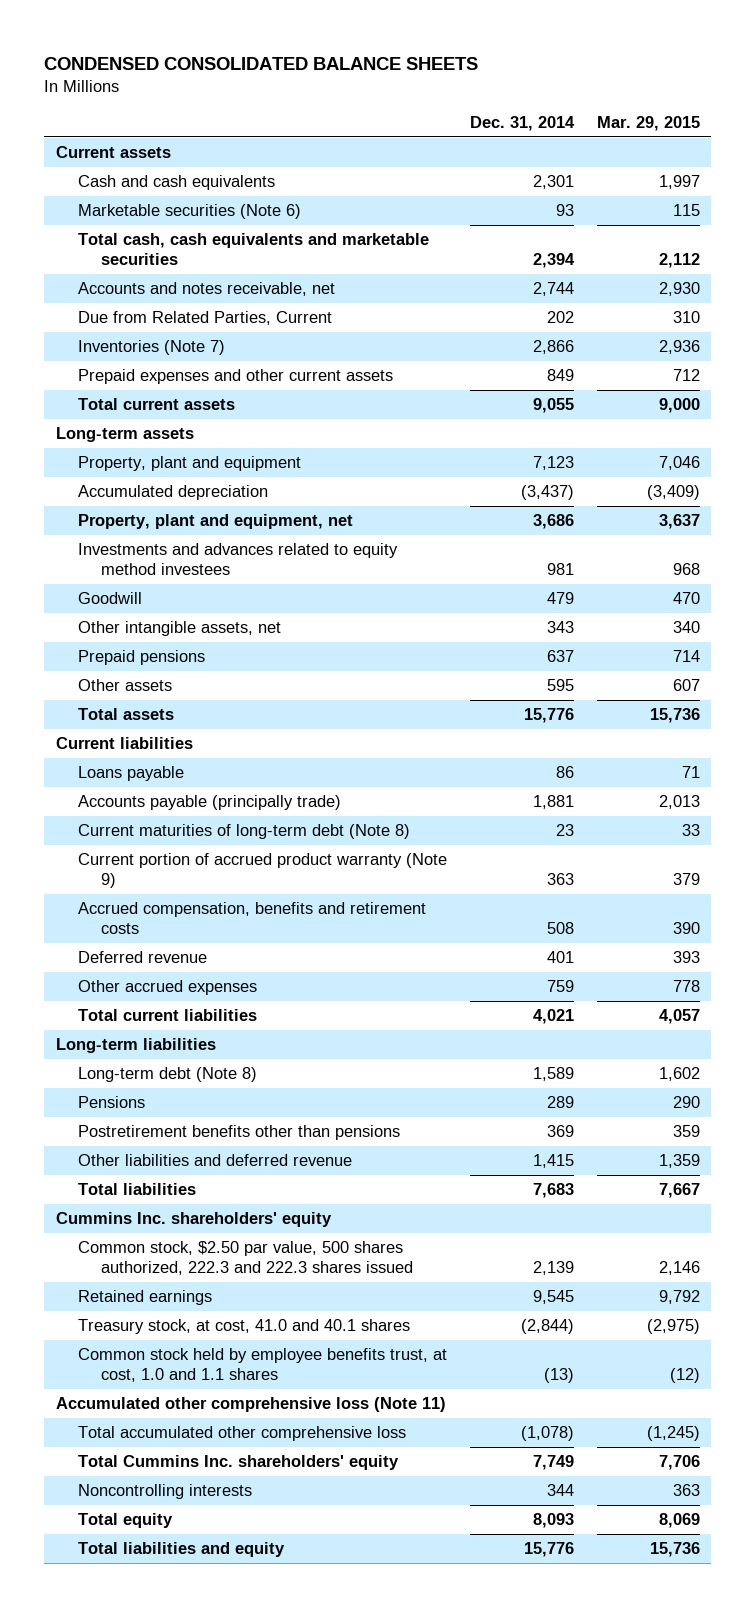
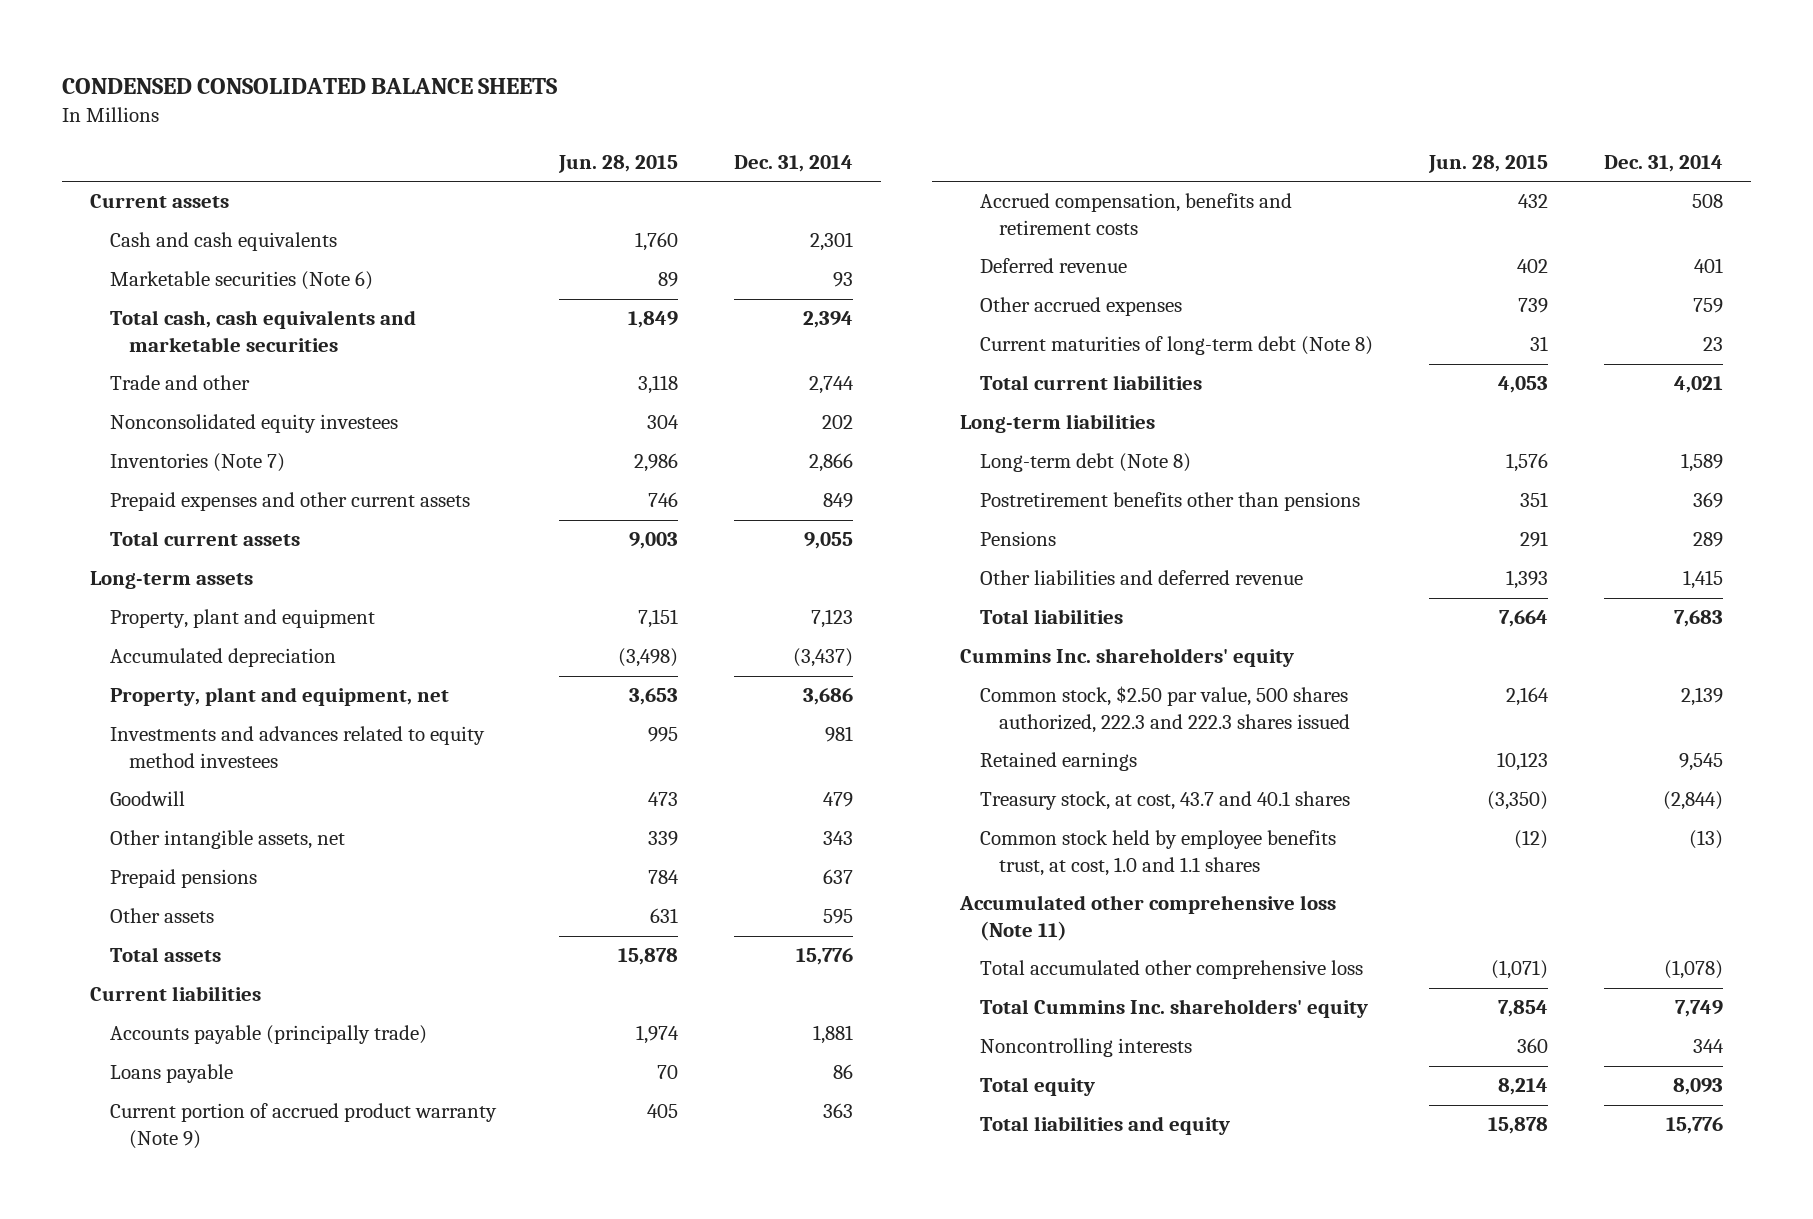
[596,115,700,131] Mar. 29, 2015 -> none
none -> [557,155,678,174] Jun. 28, 2015
[78,282,336,297] Accounts and notes receivable, net -> [109,375,250,391] Trade and other
[78,311,333,326] Due from Related Parties, Current -> [109,414,398,434] Nonconsolidated equity investees
[78,766,185,782] Loans payable -> [109,1064,233,1084] Loans payable
[78,824,411,840] Current maturities of long-term debt (Note 8) -> [979,336,1373,356] Current maturities of long-term debt (Note 8)
[78,1096,146,1109] Pensions -> [979,531,1056,547] Pensions
[78,1319,411,1335] Treasury stock, at cost, 41.0 and 40.1 shares -> [979,791,1350,811] Treasury stock, at cost, 43.7 and 40.1 shares

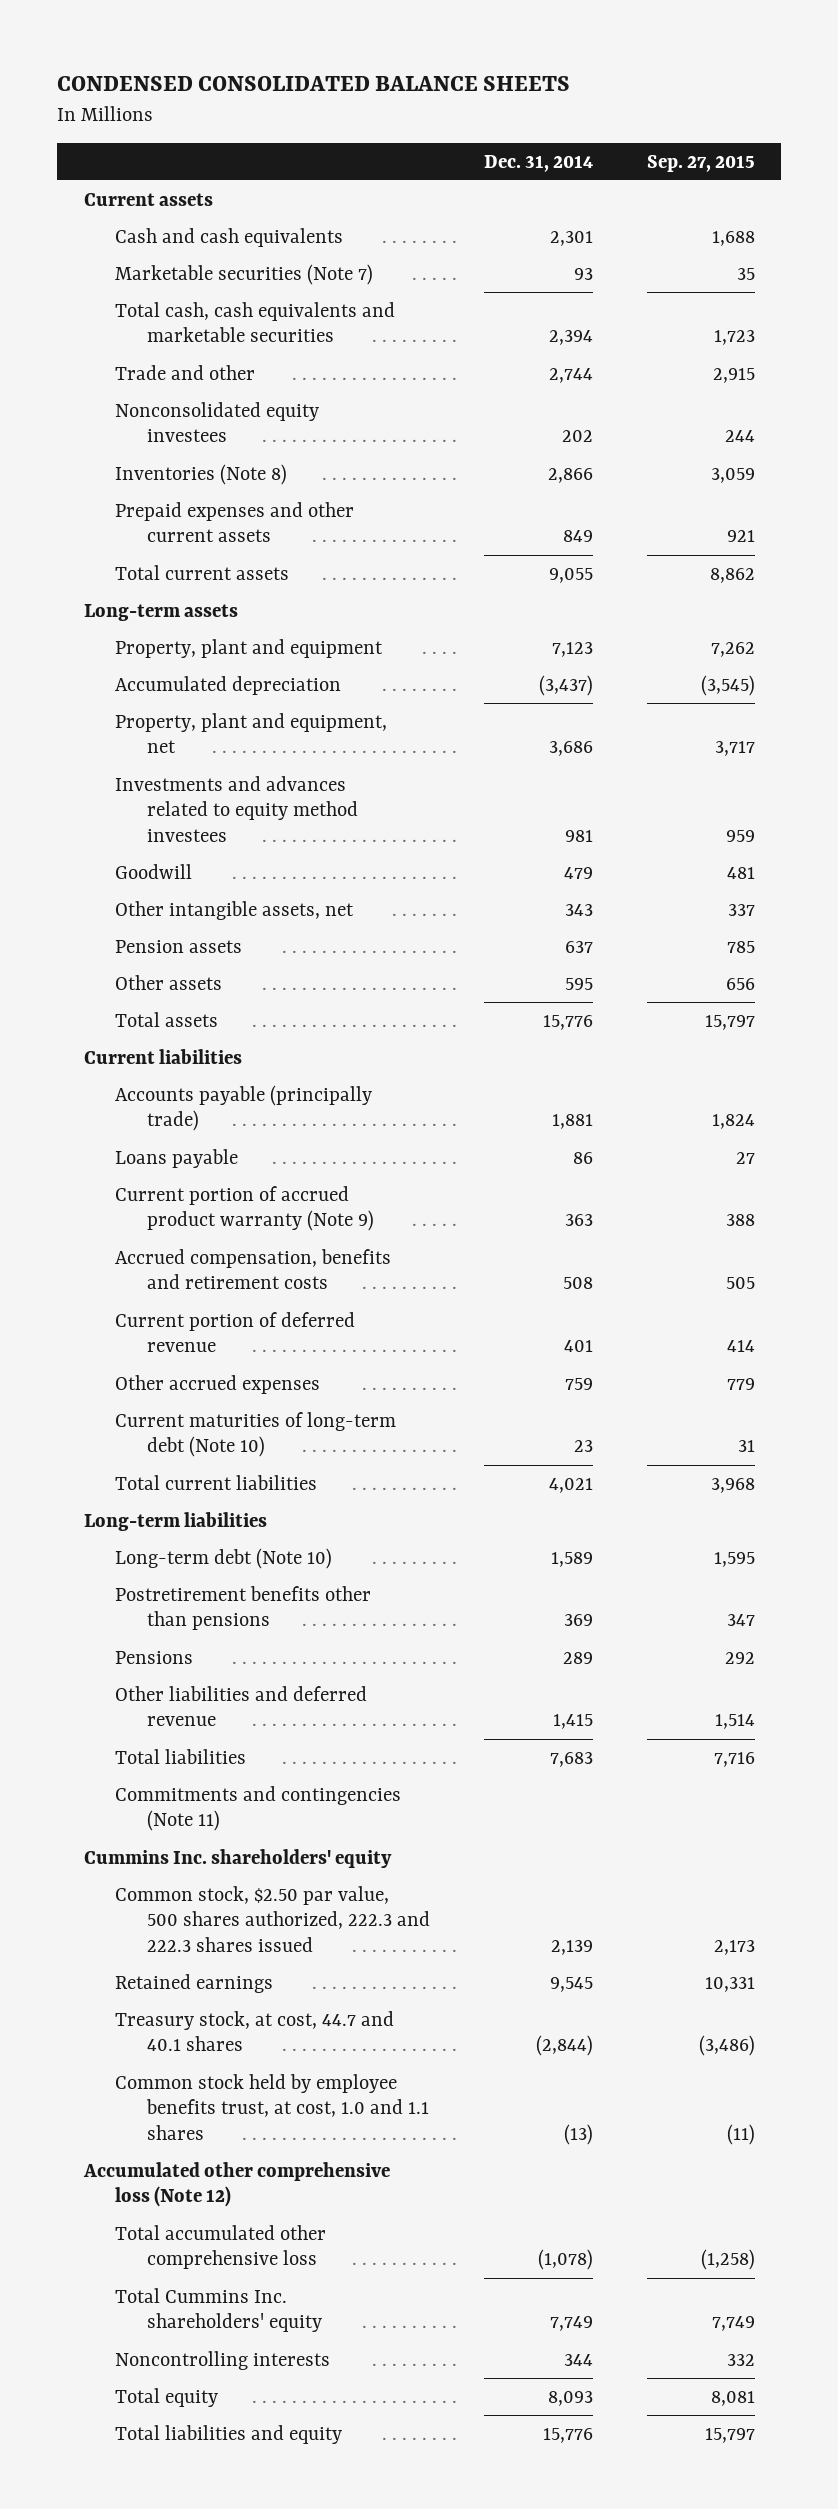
[557,155,678,174] Jun. 28, 2015 -> none
none -> [646,154,755,172] Sep. 27, 2015
[109,271,373,291] Marketable securities (Note 6) -> [115,263,374,285] Marketable securities (Note 7)
[109,453,285,473] Inventories (Note 7) -> [115,463,288,485] Inventories (Note 8)
[109,869,257,889] Prepaid pensions -> [115,939,243,953] Pension assets
[979,258,1127,274] Deferred revenue -> [115,1311,356,1353] Current portion of deferred revenue
[979,336,1373,356] Current maturities of long-term debt (Note 8) -> [115,1411,397,1458] Current maturities of long-term debt (Note 10)
[979,453,1191,473] Long-term debt (Note 8) -> [115,1547,333,1569] Long-term debt (Note 10)
none -> [115,1785,402,1832] Commitments and contingencies (Note 11)
[979,791,1350,811] Treasury stock, at cost, 43.7 and 40.1 shares -> [115,2010,395,2052] Treasury stock, at cost, 44.7 and 40.1 shares
[959,895,1337,941] Accumulated other comprehensive loss (Note 11) -> [82,2161,390,2208] Accumulated other comprehensive loss (Note 12)

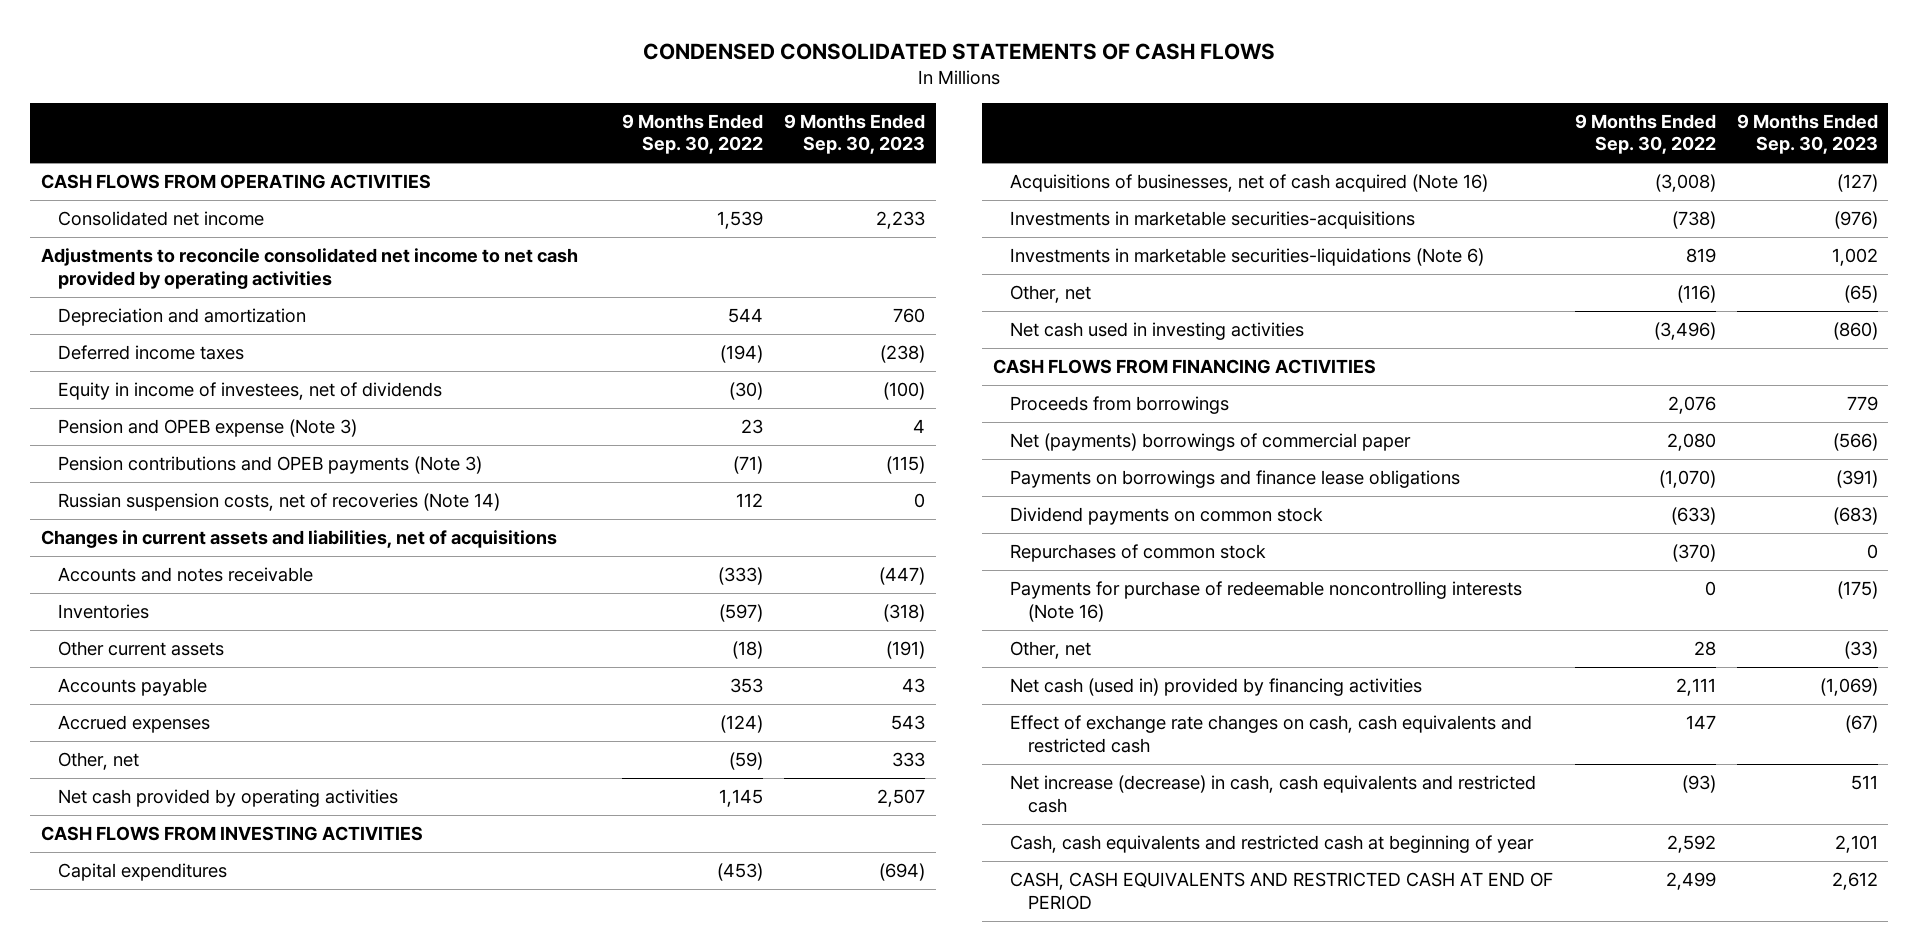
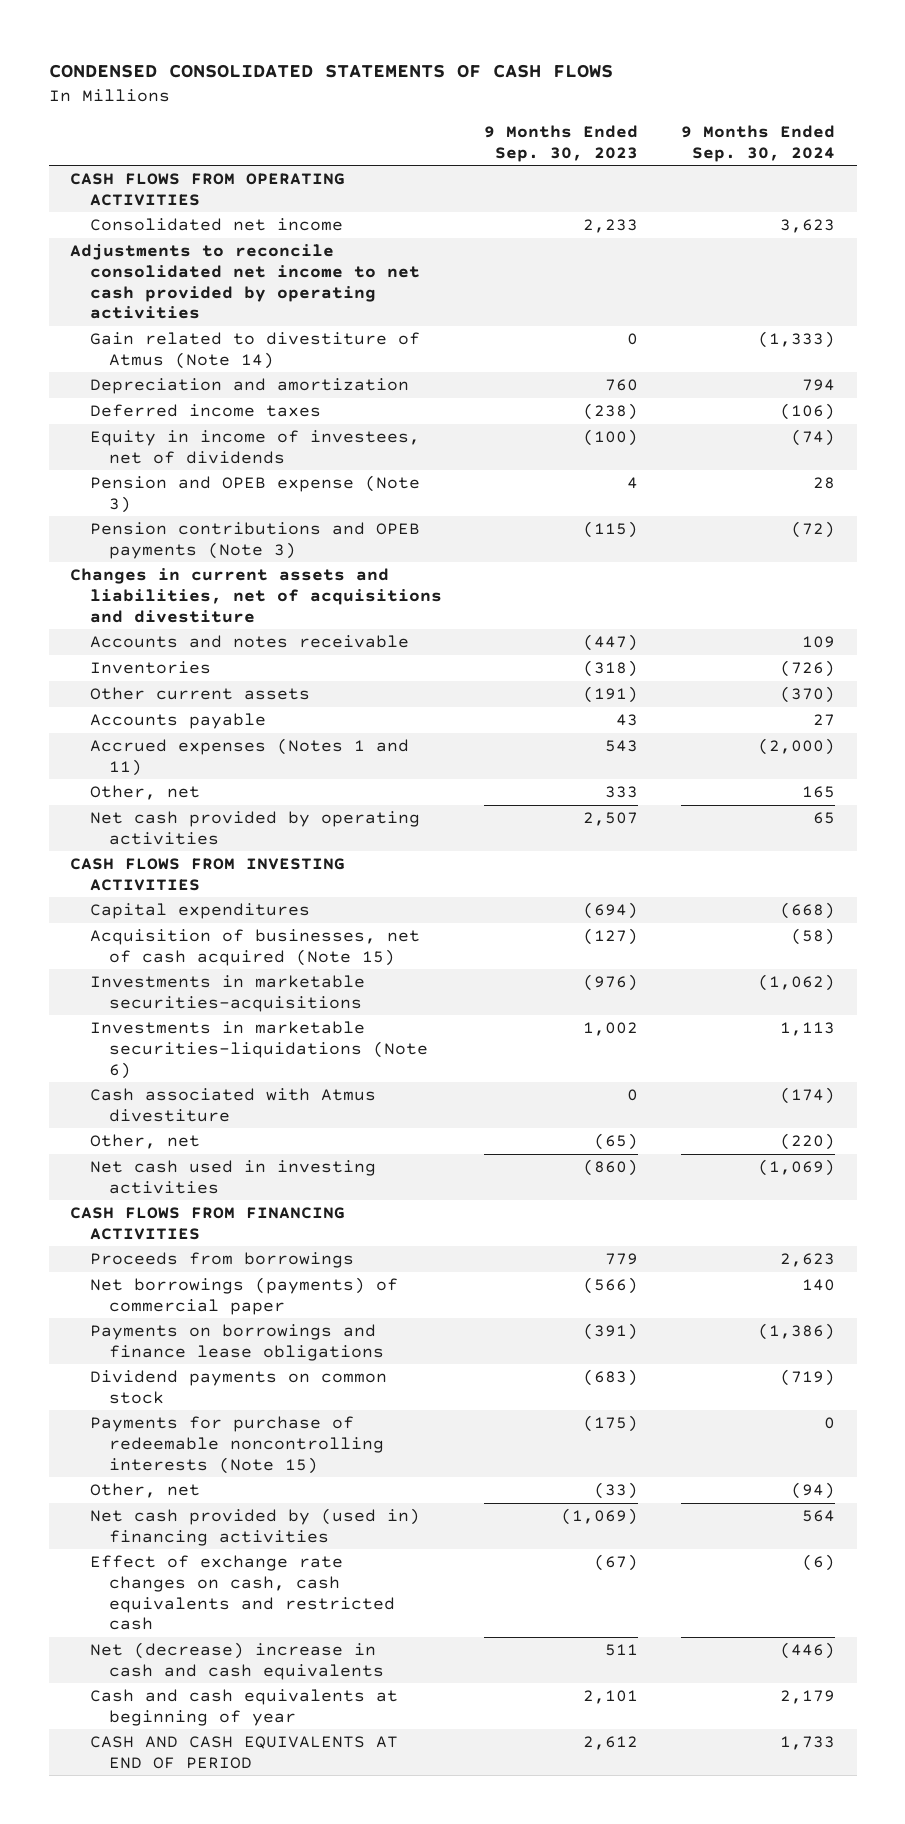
[622,113,764,155] 9 Months Ended Sep. 30, 2022 -> none
none -> [681,124,836,162] 9 Months Ended Sep. 30, 2024
none -> [89,332,420,369] Gain related to divestiture of Atmus (Note 14)
[57,493,500,512] Russian suspension costs, net of recoveries (Note 14) -> none
[40,530,557,549] Changes in current assets and liabilities, net of acquisitions -> [70,568,442,623] Changes in current assets and liabilities, net of acquisitions and divestiture
[57,715,210,734] Accrued expenses -> [89,738,409,776] Accrued expenses (Notes 1 and 11)
[1010,174,1489,193] Acquisitions of businesses, net of cash acquired (Note 16) -> [89,929,420,966] Acquisition of businesses, net of cash acquired (Note 15)
none -> [89,1088,376,1122] Cash associated with Atmus divestiture
[1010,433,1412,452] Net (payments) borrowings of commercial paper -> [89,1277,398,1315] Net borrowings (payments) of commercial paper
[1010,544,1267,563] Repurchases of common stock -> none
[1010,581,1523,622] Payments for purchase of redeemable noncontrolling interests (Note 16) -> [89,1416,384,1474] Payments for purchase of redeemable noncontrolling interests (Note 15)
[1010,678,1423,697] Net cash (used in) provided by financing activities -> [89,1508,420,1546] Net cash provided by (used in) financing activities
[1010,775,1537,813] Net increase (decrease) in cash, cash equivalents and restricted cash -> [89,1642,384,1680] Net (decrease) increase in cash and cash equivalents
[1010,835,1535,854] Cash, cash equivalents and restricted cash at beginning of year -> [89,1689,398,1726] Cash and cash equivalents at beginning of year
[1010,872,1554,910] CASH, CASH EQUIVALENTS AND RESTRICTED CASH AT END OF PERIOD -> [89,1736,398,1769] CASH AND CASH EQUIVALENTS AT END OF PERIOD

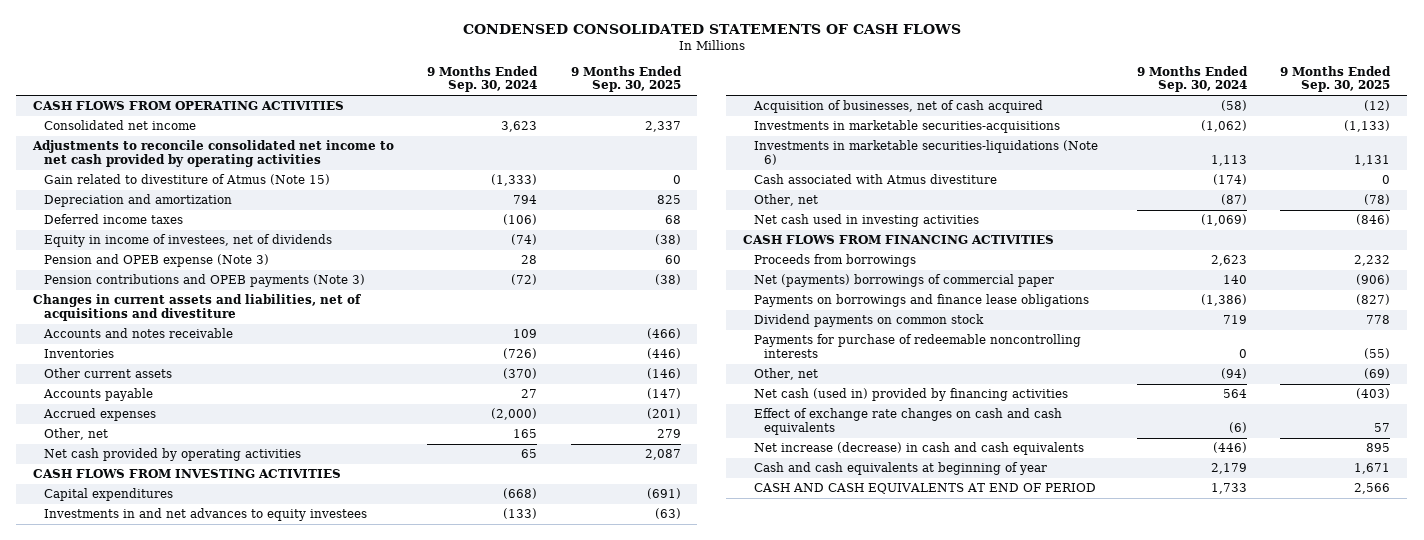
[484,124,639,162] 9 Months Ended Sep. 30, 2023 -> none
none -> [570,65,682,93] 9 Months Ended Sep. 30, 2025
[89,332,420,369] Gain related to divestiture of Atmus (Note 14) -> [43,174,330,186] Gain related to divestiture of Atmus (Note 15)
[89,738,409,776] Accrued expenses (Notes 1 and 11) -> [42,408,156,422] Accrued expenses
none -> [43,508,367,522] Investments in and net advances to equity investees
[89,929,420,966] Acquisition of businesses, net of cash acquired (Note 15) -> [752,100,1043,114] Acquisition of businesses, net of cash acquired
[780,1133,836,1151] (220) -> [1221,194,1248,206] (87)
[89,1277,398,1315] Net borrowings (payments) of commercial paper -> [753,274,1054,288] Net (payments) borrowings of commercial paper
[780,1369,836,1387] (719) -> [1223,315,1248,325] 719
[89,1416,384,1474] Payments for purchase of redeemable noncontrolling interests (Note 15) -> [753,334,1081,358] Payments for purchase of redeemable noncontrolling interests
[89,1508,420,1546] Net cash provided by (used in) financing activities -> [753,388,1068,402] Net cash (used in) provided by financing activities
[89,1555,395,1631] Effect of exchange rate changes on cash, cash equivalents and restricted cash -> [753,408,1062,435] Effect of exchange rate changes on cash and cash equivalents
[89,1642,384,1680] Net (decrease) increase in cash and cash equivalents -> [753,442,1084,456] Net increase (decrease) in cash and cash equivalents

